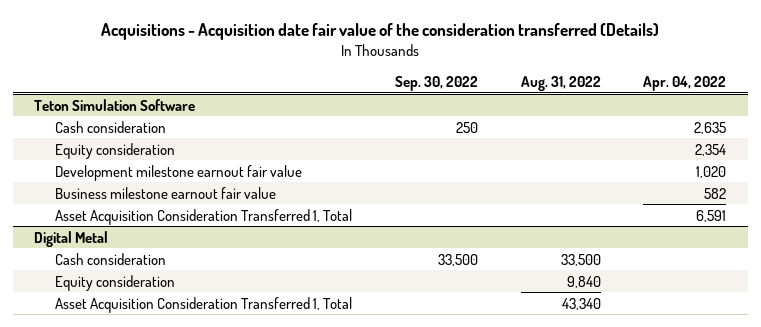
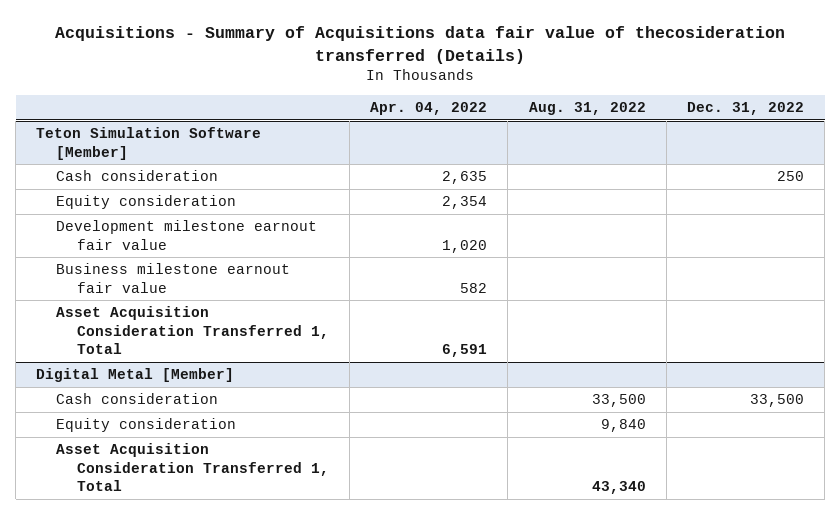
[101,22,660,40] Acquisitions - Acquisition date fair value of the consideration transferred (Details) -> [55,26,786,64] Acquisitions - Summary of Acquisitions data fair value of thecosideration transferred (Details)
[394,76,478,92] Sep. 30, 2022 -> none
none -> [687,102,805,116] Dec. 31, 2022
[34,98,196,111] Teton Simulation Software -> [36,127,262,160] Teton Simulation Software [Member]
[34,230,109,247] Digital Metal -> [36,368,235,383] Digital Metal [Member]

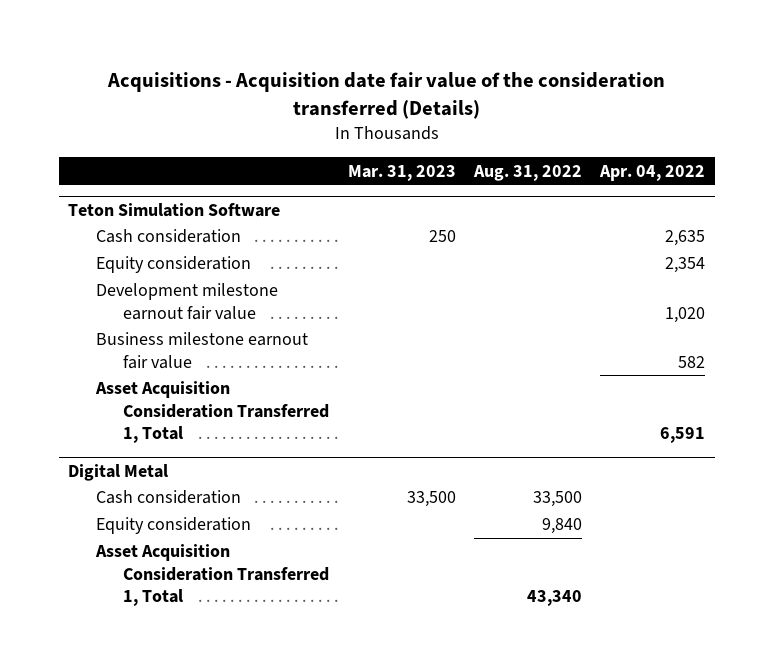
[55,26,786,64] Acquisitions - Summary of Acquisitions data fair value of thecosideration transferred (Details) -> [106,71,665,119] Acquisitions - Acquisition date fair value of the consideration transferred (Details)
[687,102,805,116] Dec. 31, 2022 -> none
none -> [347,164,456,181] Mar. 31, 2023
[36,127,262,160] Teton Simulation Software [Member] -> [68,202,281,217] Teton Simulation Software
[36,368,235,383] Digital Metal [Member] -> [68,463,169,481] Digital Metal

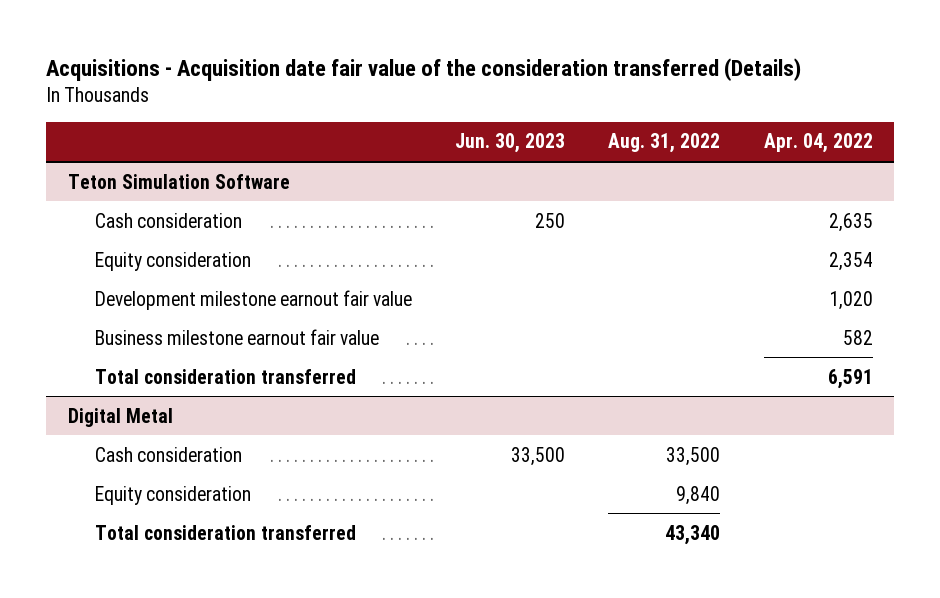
[347,164,456,181] Mar. 31, 2023 -> none
none -> [455,133,566,154] Jun. 30, 2023
[94,381,330,443] Asset Acquisition Consideration Transferred 1, Total -> [95,368,357,384] Total consideration transferred
[94,544,330,606] Asset Acquisition Consideration Transferred 1, Total -> [95,524,357,540] Total consideration transferred

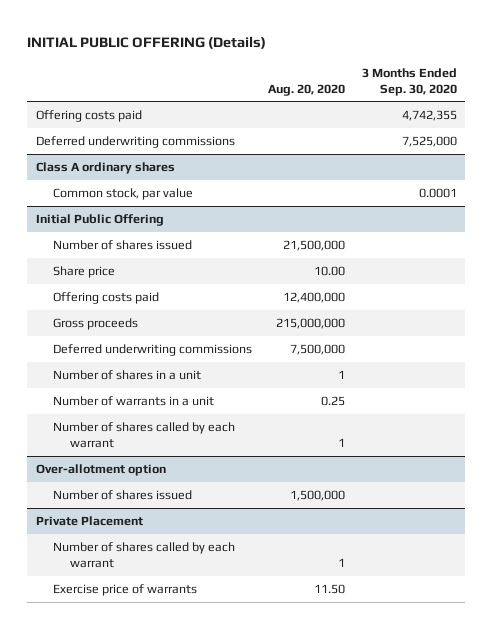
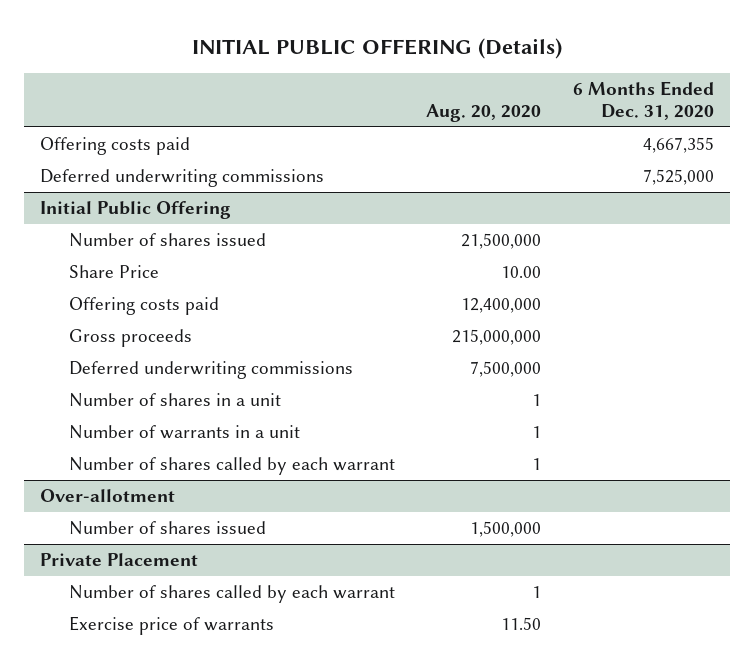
[361,67,457,96] 3 Months Ended Sep. 30, 2020 -> none
none -> [572,81,714,120] 6 Months Ended Dec. 31, 2020
[35,162,175,175] Class A ordinary shares -> none
[52,188,193,201] Common stock, par value -> none
[52,266,115,279] Share price -> [68,265,159,279] Share Price
[321,396,346,407] 0.25 -> [532,426,542,439] 1
[35,464,166,477] Over-allotment option -> [40,489,176,503] Over-allotment

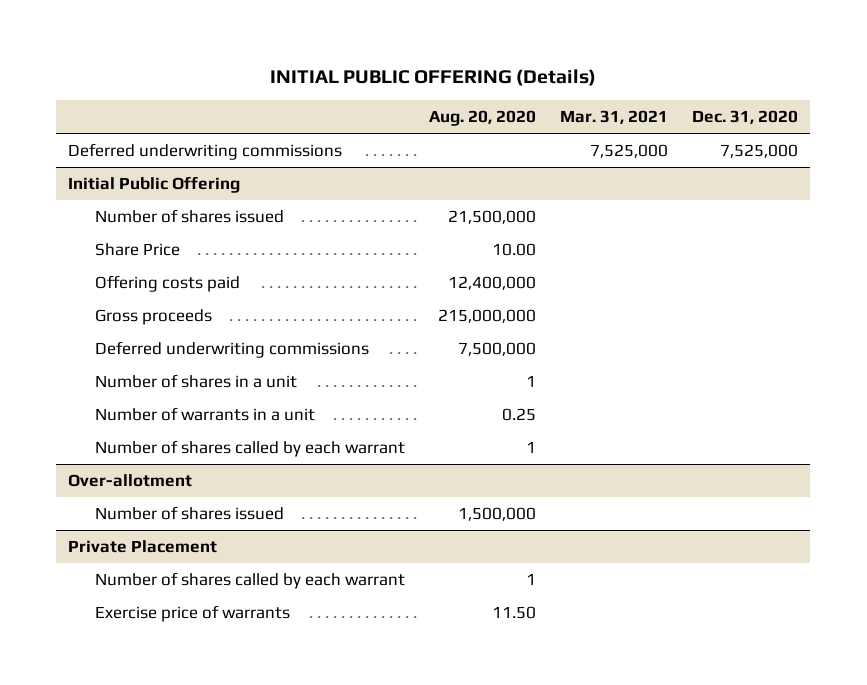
[572,81,714,120] 6 Months Ended Dec. 31, 2020 -> none
none -> [560,110,669,125] Mar. 31, 2021
none -> [692,110,799,125] Dec. 31, 2020
[40,137,191,156] Offering costs paid -> none
[532,426,542,439] 1 -> [502,408,537,422] 0.25

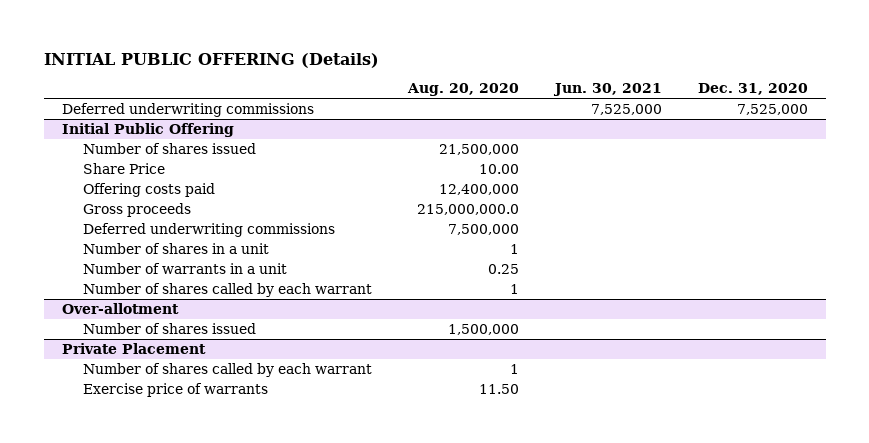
[560,110,669,125] Mar. 31, 2021 -> none
none -> [552,83,662,97] Jun. 30, 2021
[438,309,537,324] 215,000,000 -> [416,203,519,215] 215,000,000.0

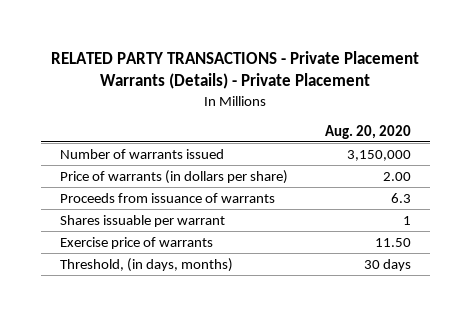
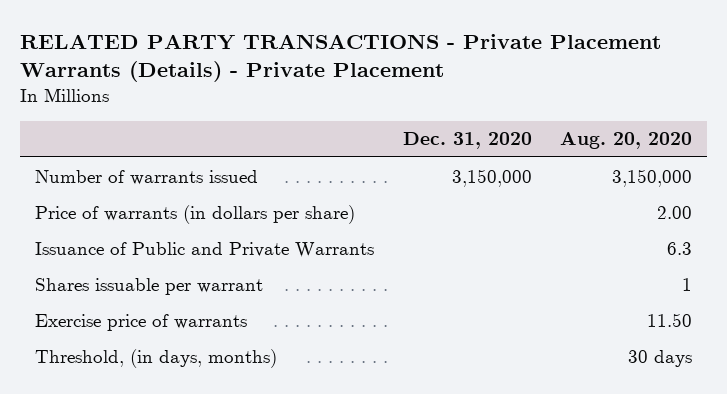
none -> [402,132,532,150] Dec. 31, 2020
[59,192,275,203] Proceeds from issuance of warrants -> [34,241,374,258] Issuance of Public and Private Warrants

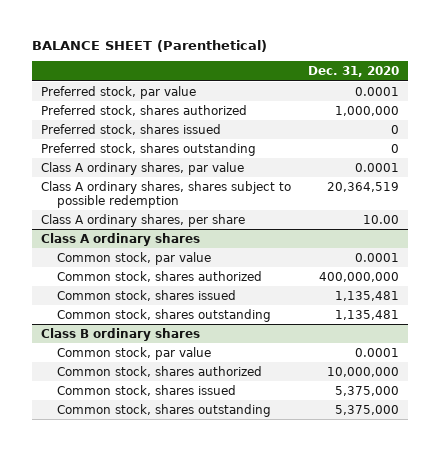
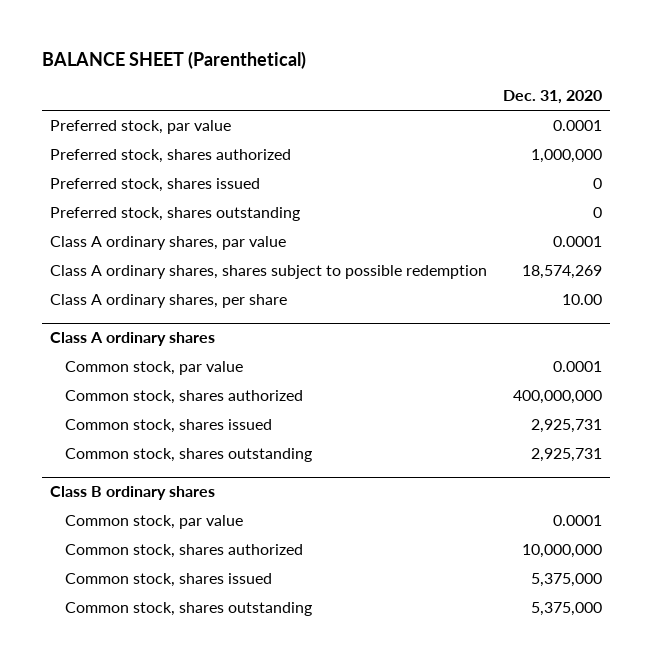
[327,181,400,192] 20,364,519 -> [522,265,603,280] 18,574,269
[335,290,400,301] 1,135,481 -> [531,419,603,434] 2,925,731
[335,309,400,320] 1,135,481 -> [531,448,603,463] 2,925,731

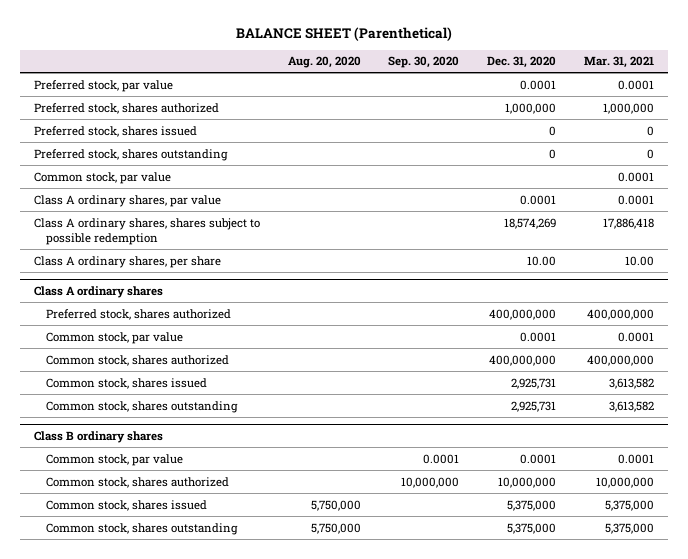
none -> [287,56,361,69] Aug. 20, 2020
none -> [388,56,460,69] Sep. 30, 2020
none -> [584,56,655,69] Mar. 31, 2021
none -> [33,171,171,184] Common stock, par value
none -> [46,308,232,320] Preferred stock, shares authorized

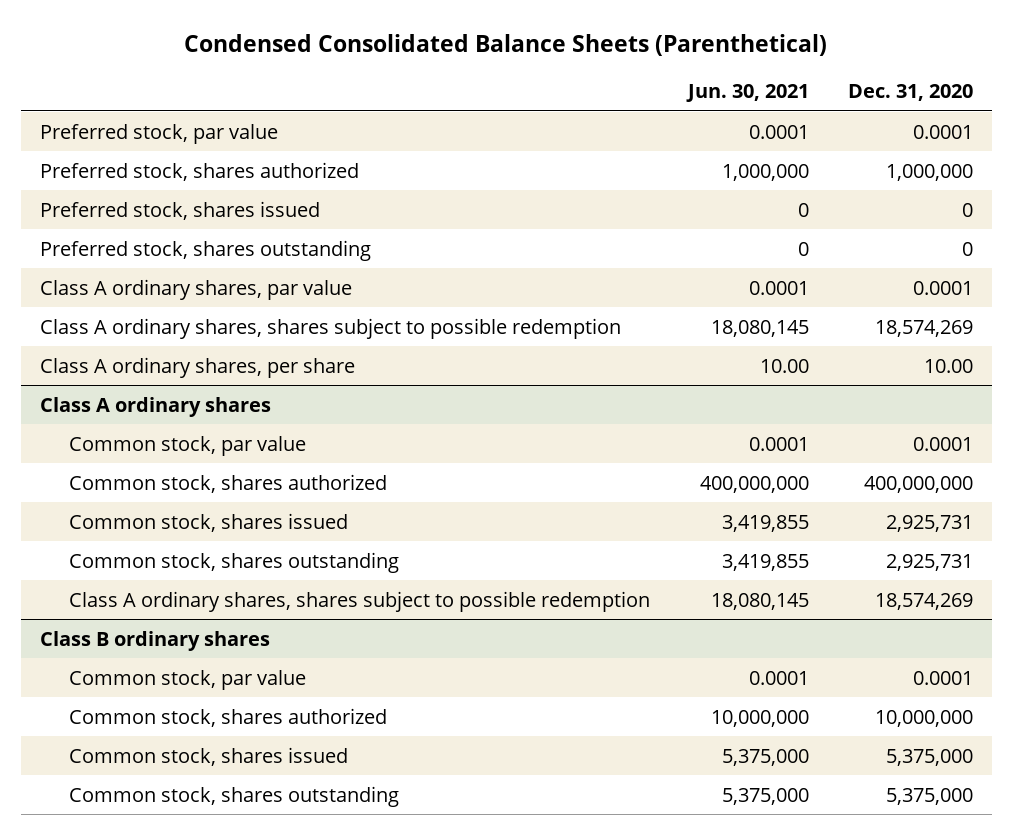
[235,26,452,41] BALANCE SHEET (Parenthetical) -> [184,33,828,56] Condensed Consolidated Balance Sheets (Parenthetical)
[287,56,361,69] Aug. 20, 2020 -> none
[388,56,460,69] Sep. 30, 2020 -> none
[584,56,655,69] Mar. 31, 2021 -> none
none -> [686,84,810,103] Jun. 30, 2021
[33,171,171,184] Common stock, par value -> none
[46,308,232,320] Preferred stock, shares authorized -> none
none -> [69,590,651,612] Class A ordinary shares, shares subject to possible redemption

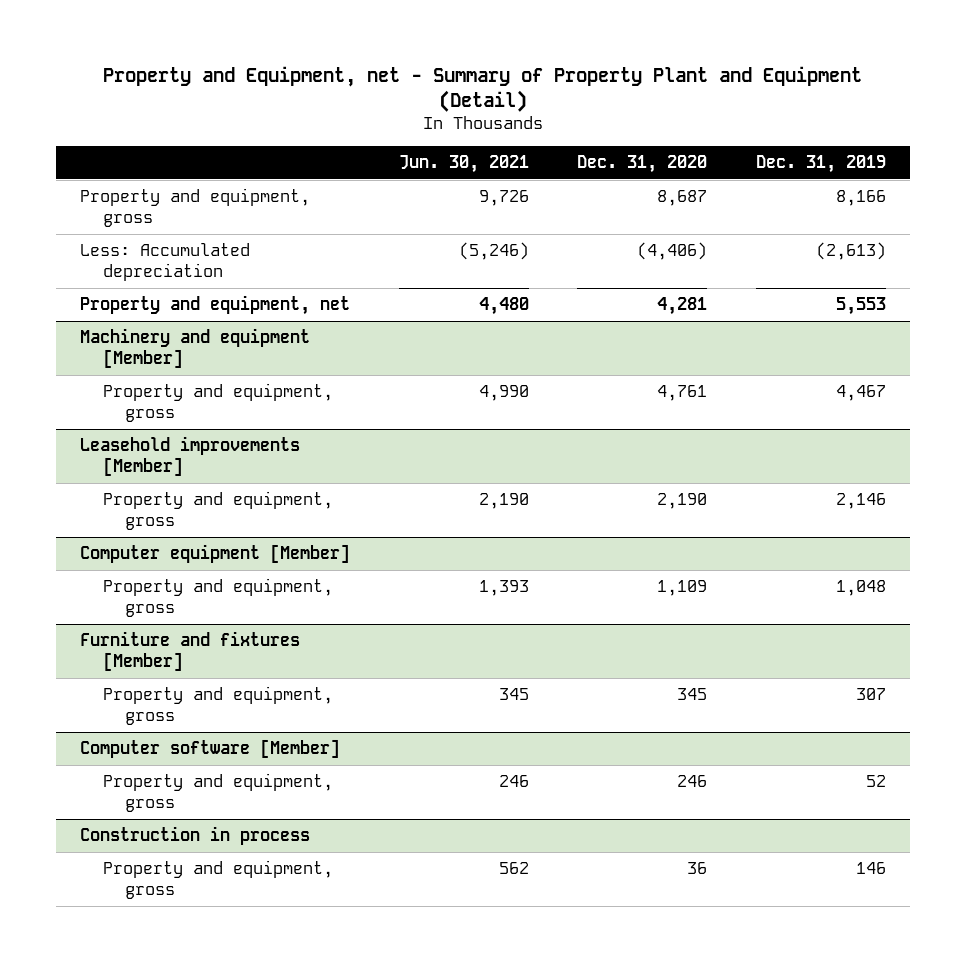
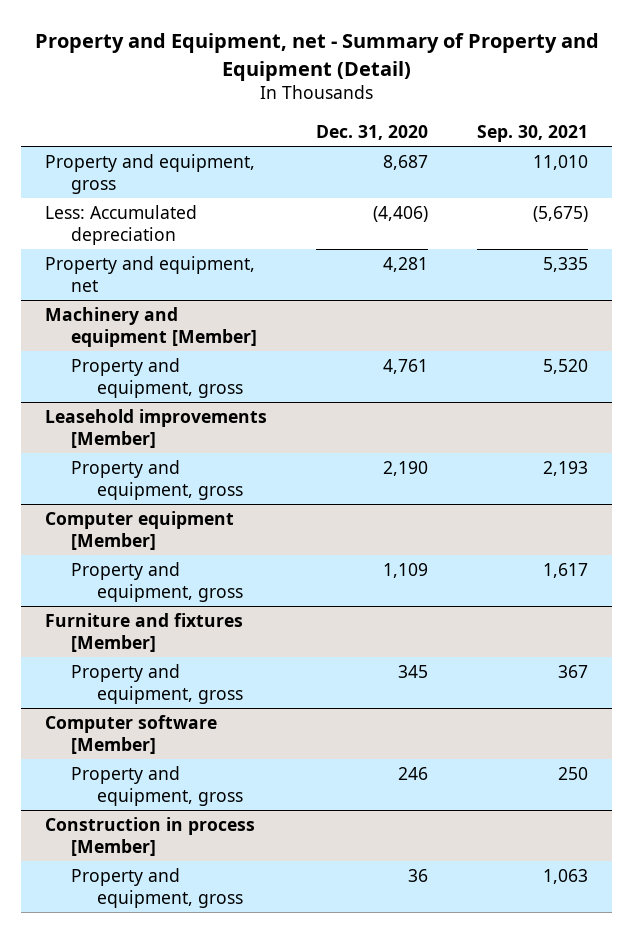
[103,65,863,113] Property and Equipment, net - Summary of Property Plant and Equipment (Detail) -> [34,33,599,81] Property and Equipment, net - Summary of Property and Equipment (Detail)
[398,155,529,174] Jun. 30, 2021 -> none
[756,155,887,174] Dec. 31, 2019 -> none
none -> [477,124,589,142] Sep. 30, 2021
[80,826,311,846] Construction in process -> [45,816,256,857] Construction in process [Member]

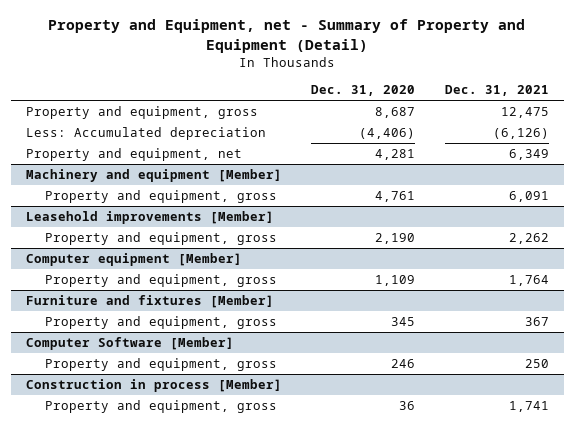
[477,124,589,142] Sep. 30, 2021 -> none
none -> [445,85,550,97] Dec. 31, 2021
[45,714,218,755] Computer software [Member] -> [25,337,234,351] Computer Software [Member]

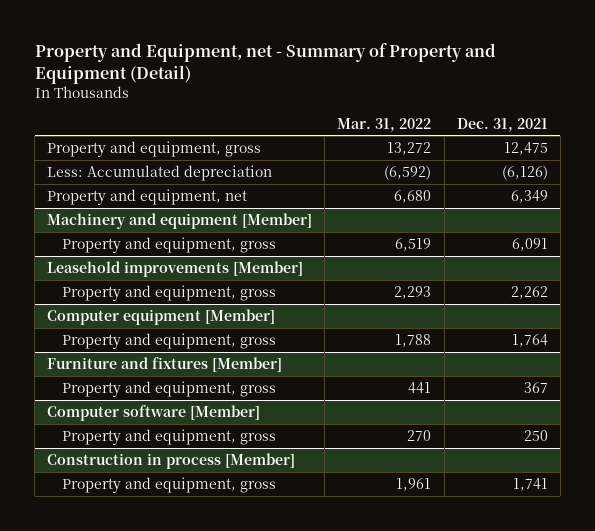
[311,85,416,97] Dec. 31, 2020 -> none
none -> [337,117,432,132] Mar. 31, 2022
[25,337,234,351] Computer Software [Member] -> [47,405,261,422] Computer software [Member]

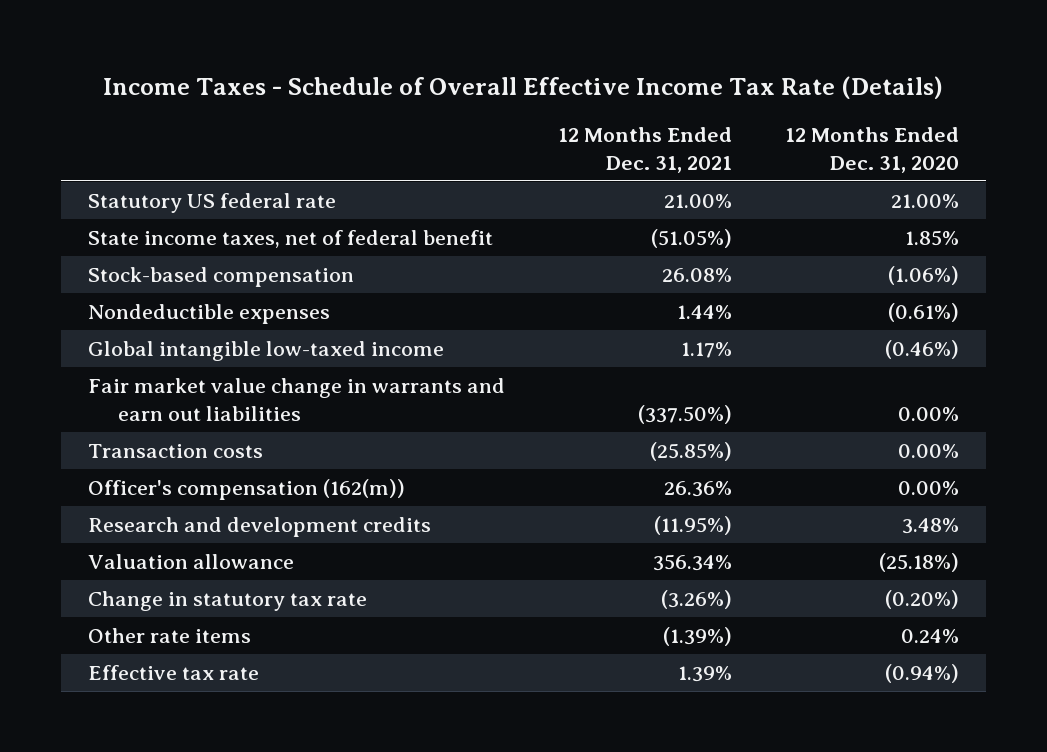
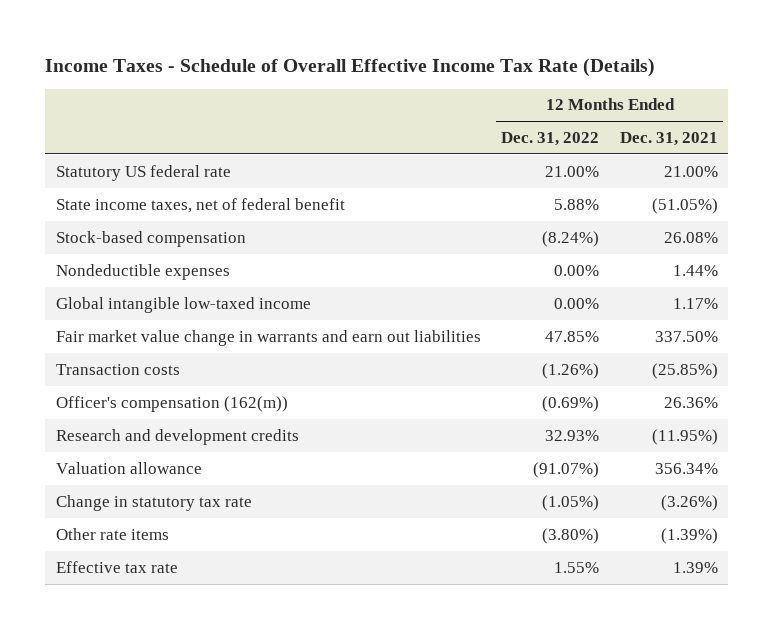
[784,127,959,173] 12 Months Ended Dec. 31, 2020 -> none
none -> [501,132,600,147] Dec. 31, 2022
[637,404,732,424] (337.50%) -> [654,330,718,342] 337.50%

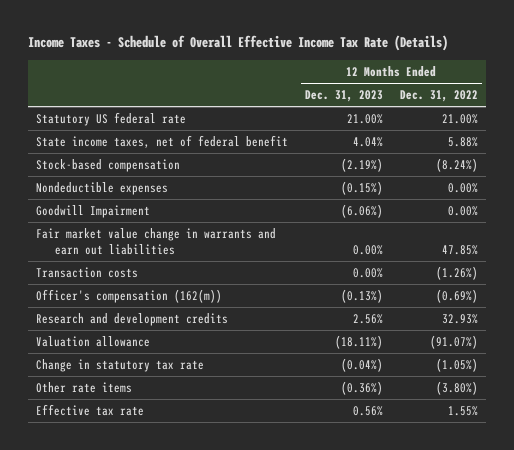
[619,132,718,147] Dec. 31, 2021 -> none
none -> [304,89,383,102] Dec. 31, 2023
[55,296,311,313] Global intangible low-taxed income -> none
none -> [36,204,151,218] Goodwill Impairment

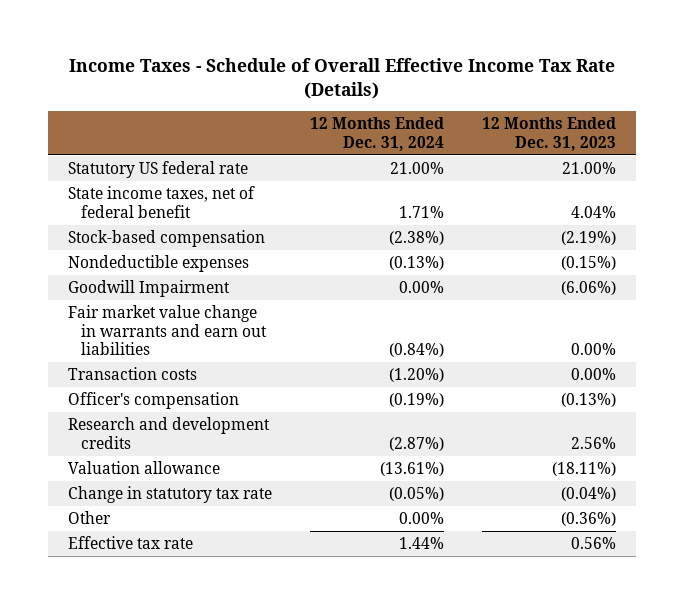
[399,89,478,102] Dec. 31, 2022 -> none
none -> [309,117,444,151] 12 Months Ended Dec. 31, 2024
[36,288,223,303] Officer's compensation (162(m)) -> [67,391,239,409] Officer's compensation
[36,381,133,393] Other rate items -> [67,510,111,524] Other

